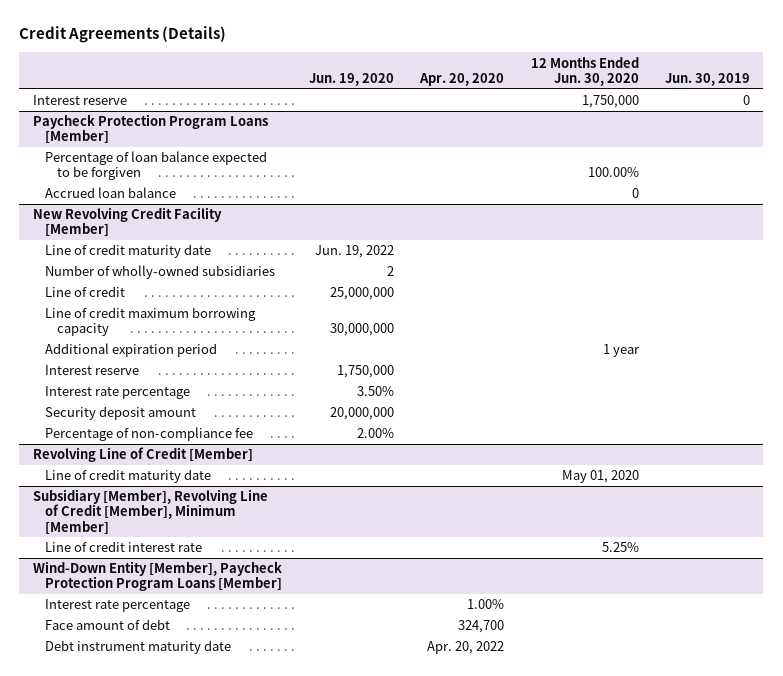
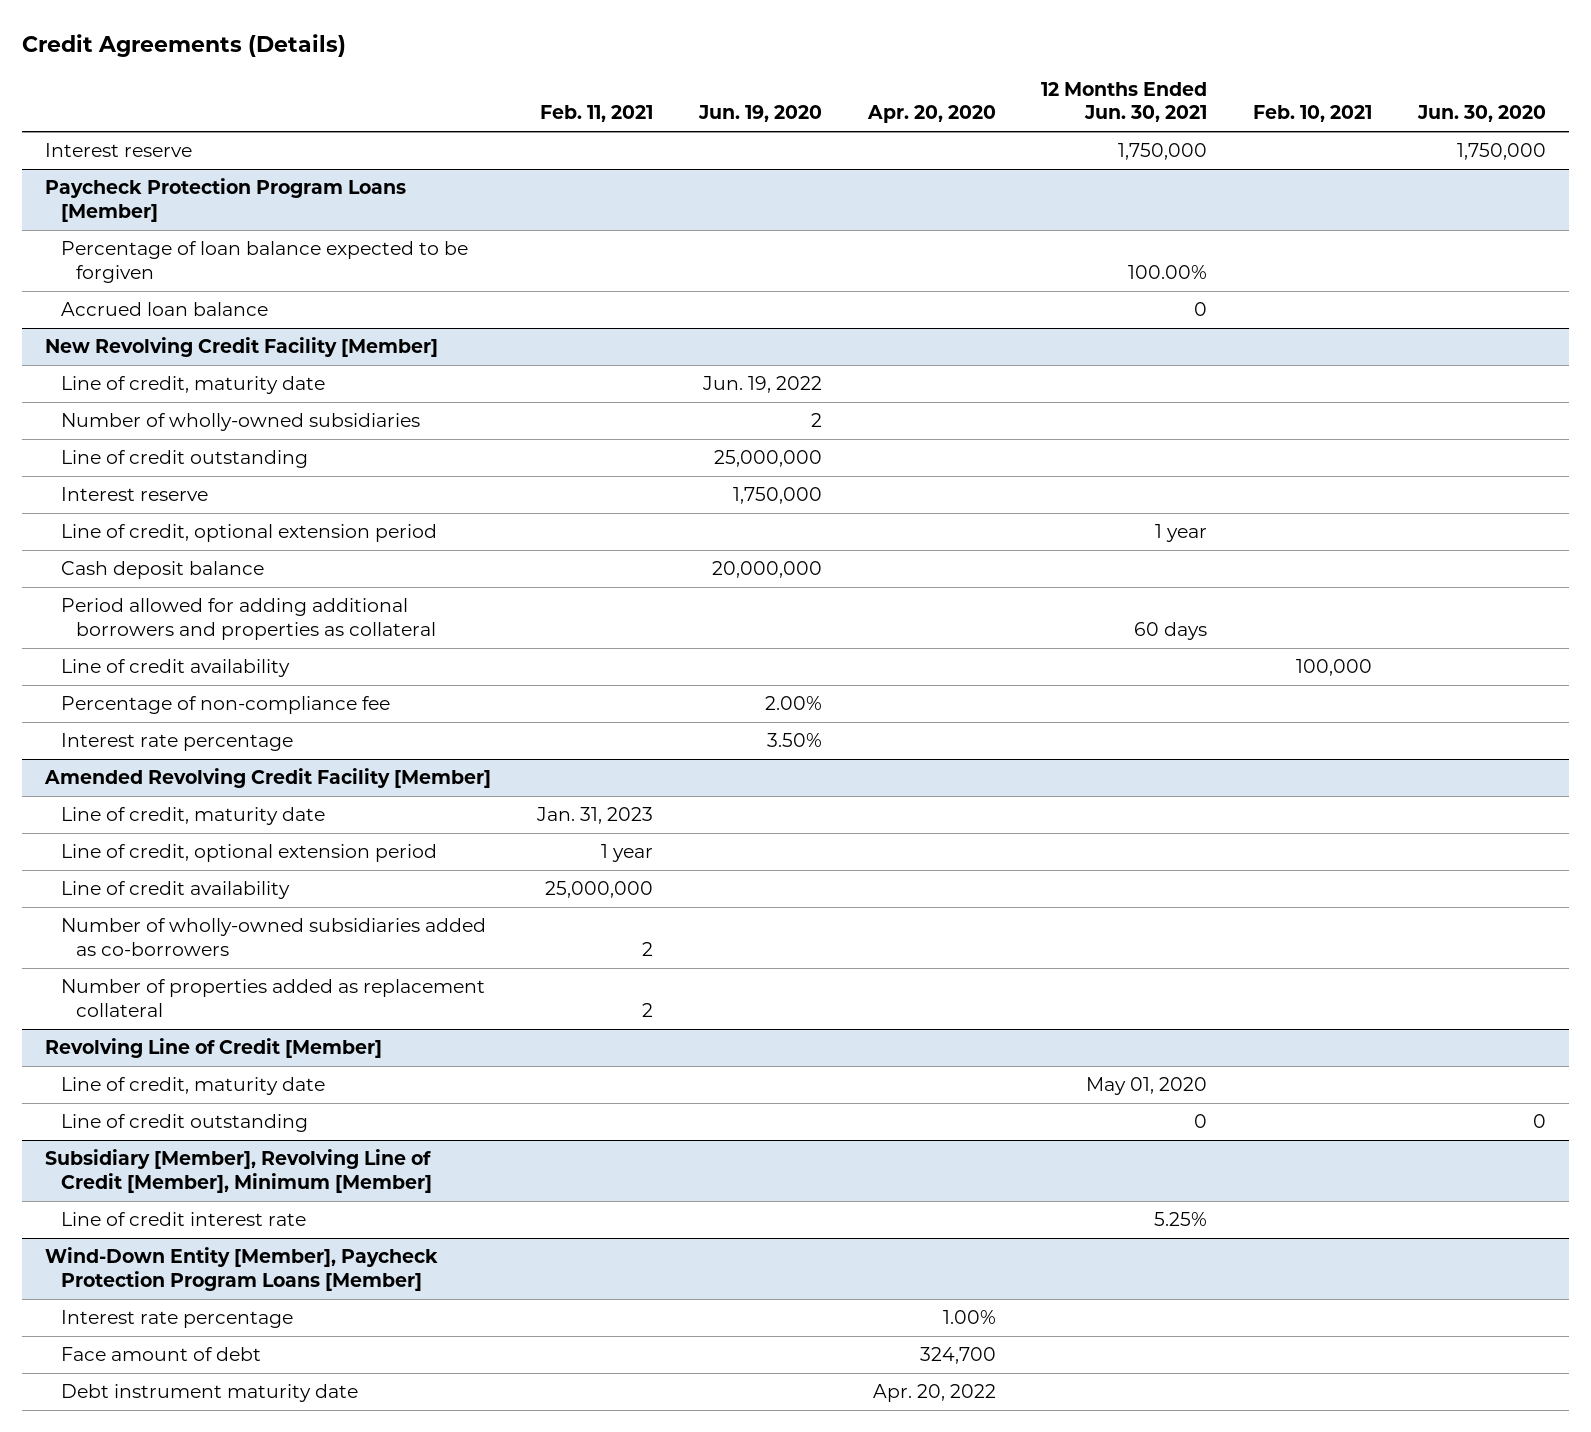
[530,56,639,86] 12 Months Ended Jun. 30, 2020 -> none
[665,72,751,86] Jun. 30, 2019 -> none
none -> [540,105,654,123] Feb. 11, 2021
none -> [1041,82,1208,123] 12 Months Ended Jun. 30, 2021
none -> [1253,105,1373,123] Feb. 10, 2021
none -> [1417,105,1547,123] Jun. 30, 2020
[45,244,212,259] Line of credit maturity date -> [60,376,325,395] Line of credit, maturity date
[45,307,257,337] Line of credit maximum borrowing capacity -> none
[45,343,218,358] Additional expiration period -> none
[45,286,126,298] Line of credit -> [60,450,308,469] Line of credit outstanding
none -> [60,524,437,543] Line of credit, optional extension period
[45,406,197,421] Security deposit amount -> [60,561,264,580] Cash deposit balance
none -> [60,598,437,640] Period allowed for adding additional borrowers and properties as collateral
none -> [60,659,290,678] Line of credit availability
[45,386,191,400] Interest rate percentage -> [60,733,293,752] Interest rate percentage
none -> [44,768,492,789] Amended Revolving Credit Facility [Member]
none -> [60,807,325,826] Line of credit, maturity date
none -> [60,844,437,863] Line of credit, optional extension period
none -> [60,881,290,900] Line of credit availability
none -> [60,918,486,956] Number of wholly-owned subsidiaries added as co-borrowers
none -> [60,979,485,1017] Number of properties added as replacement collateral
[45,469,212,484] Line of credit maturity date -> [60,1077,325,1096] Line of credit, maturity date
none -> [60,1114,308,1133] Line of credit outstanding

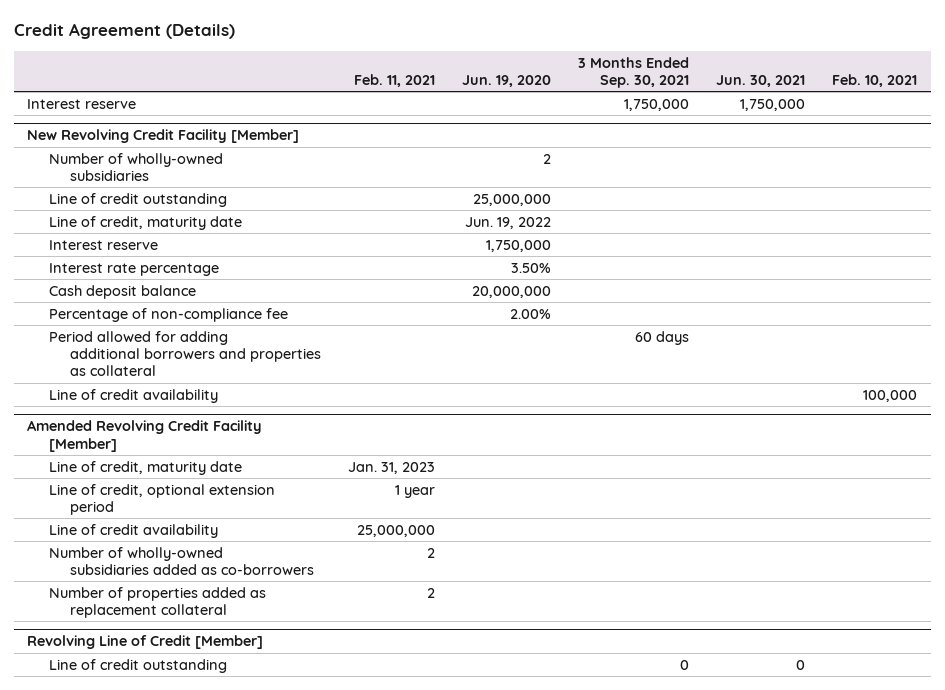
[22,33,347,57] Credit Agreements (Details) -> [13,23,235,40] Credit Agreement (Details)
[866,105,996,124] Apr. 20, 2020 -> none
[1041,82,1208,123] 12 Months Ended Jun. 30, 2021 -> none
[1417,105,1547,123] Jun. 30, 2020 -> none
none -> [578,56,690,88] 3 Months Ended Sep. 30, 2021
none -> [716,74,806,87] Jun. 30, 2021
[45,178,407,222] Paycheck Protection Program Loans [Member] -> none
[60,241,468,283] Percentage of loan balance expected to be forgiven -> none
[60,302,268,317] Accrued loan balance -> none
[60,376,325,395] Line of credit, maturity date -> [48,215,242,230] Line of credit, maturity date
[60,524,437,543] Line of credit, optional extension period -> none
[60,733,293,752] Interest rate percentage -> [48,262,219,276] Interest rate percentage
[60,696,390,715] Percentage of non-compliance fee -> [48,307,288,322] Percentage of non-compliance fee
[60,1077,325,1096] Line of credit, maturity date -> none
[45,1149,432,1193] Subsidiary [Member], Revolving Line of Credit [Member], Minimum [Member] -> none
[60,1212,306,1227] Line of credit interest rate -> none
[45,1247,439,1291] Wind-Down Entity [Member], Paycheck Protection Program Loans [Member] -> none
[60,1310,293,1329] Interest rate percentage -> none
[60,1347,261,1362] Face amount of debt -> none
[60,1384,358,1403] Debt instrument maturity date -> none

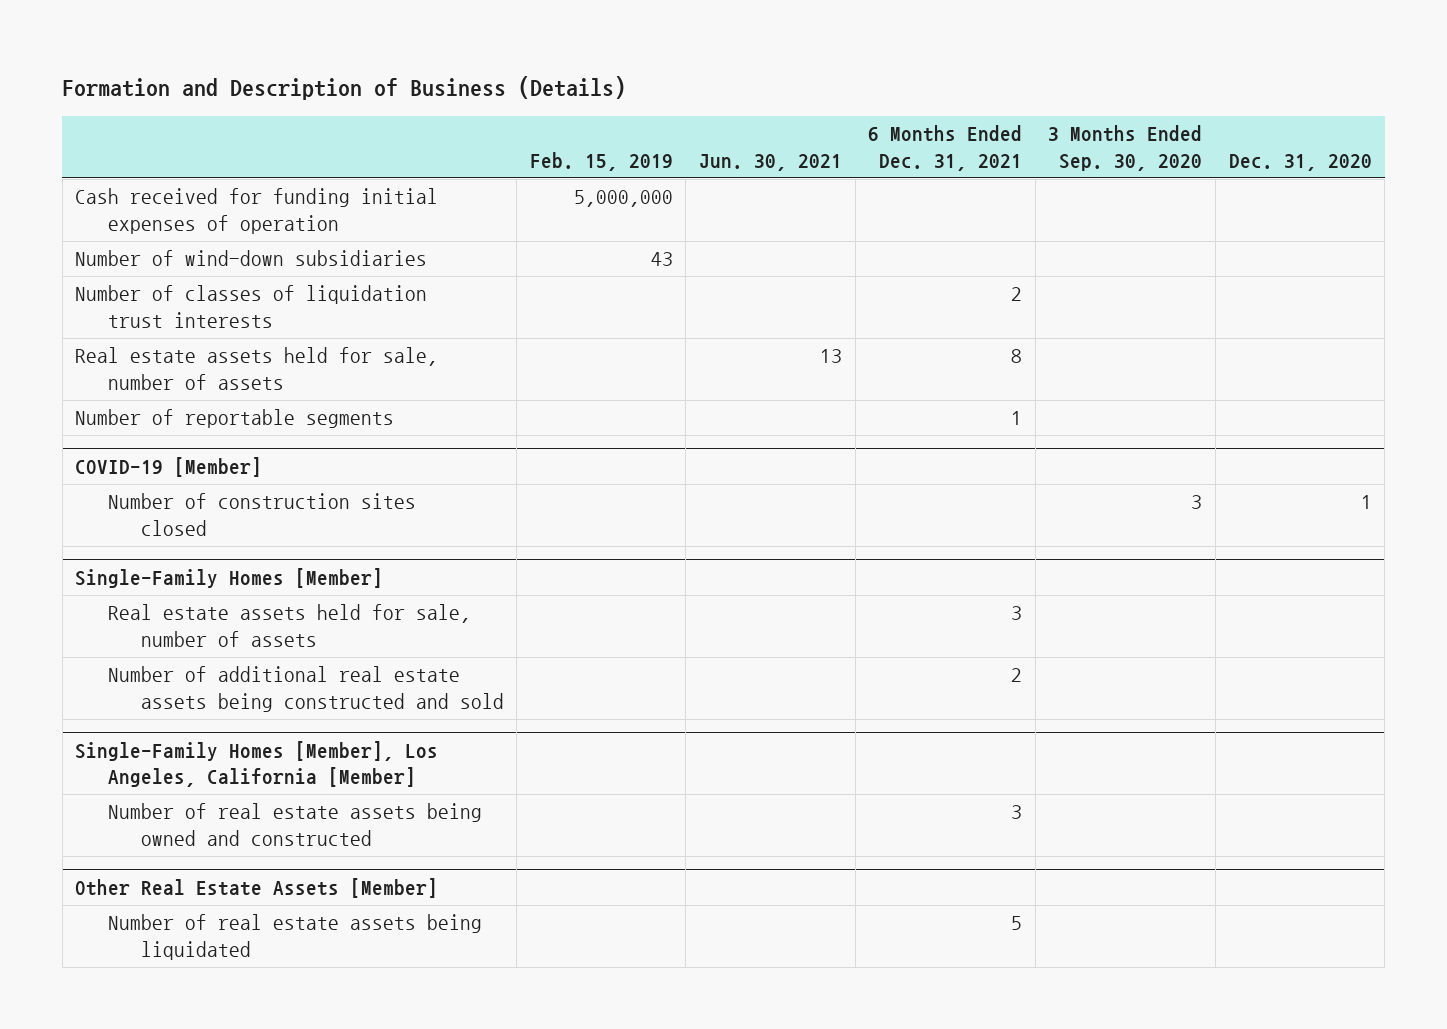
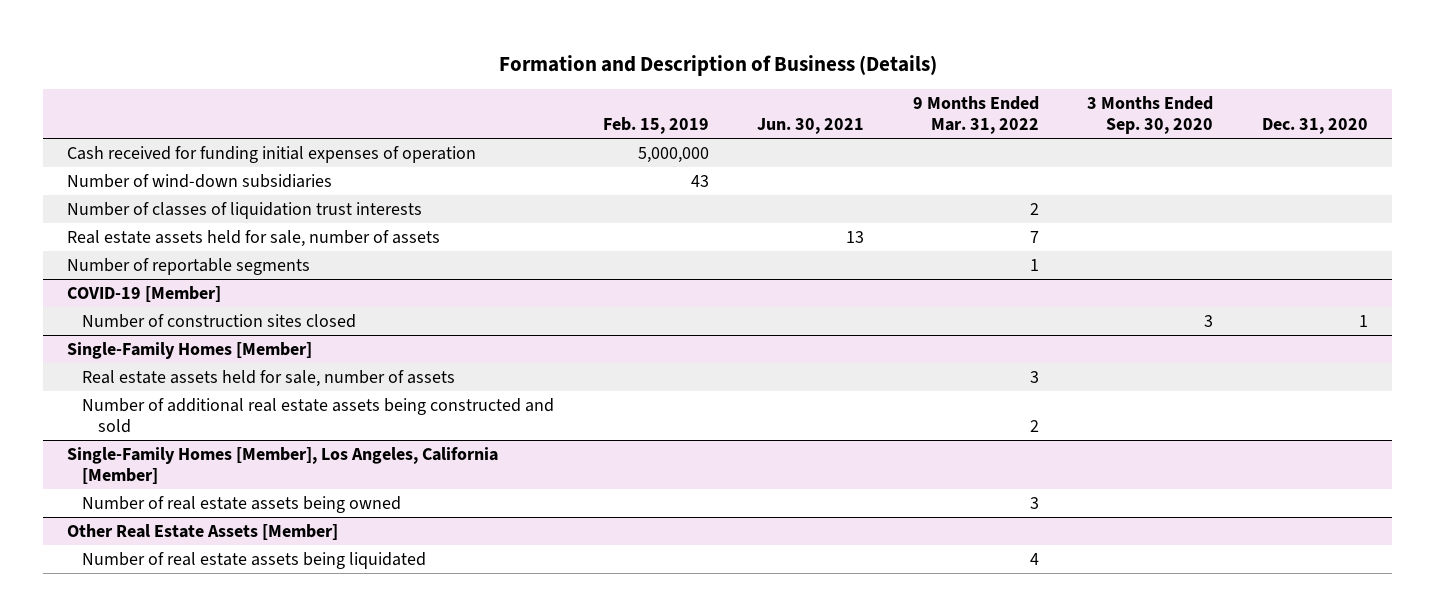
[868,125,1023,171] 6 Months Ended Dec. 31, 2021 -> none
none -> [912,96,1039,135] 9 Months Ended Mar. 31, 2022
[107,803,482,846] Number of real estate assets being owned and constructed -> [82,495,402,513] Number of real estate assets being owned

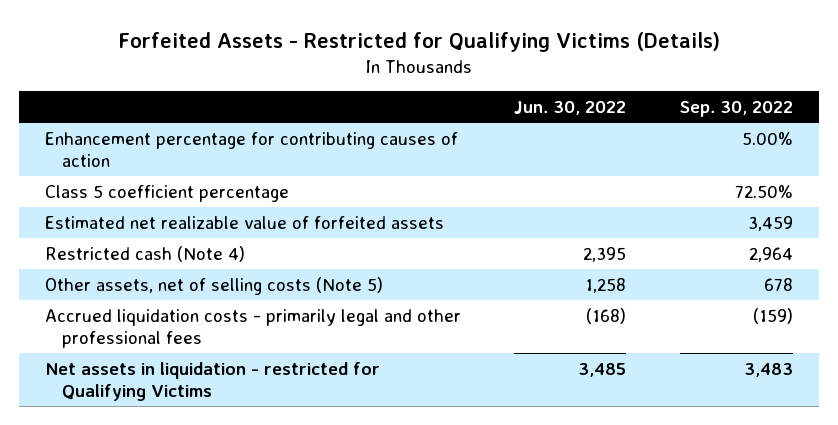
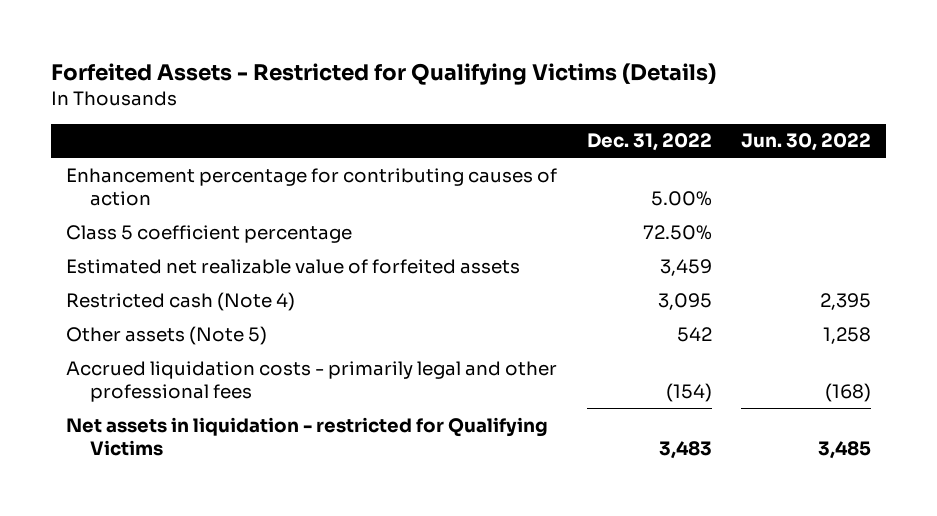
[679,101,793,118] Sep. 30, 2022 -> none
none -> [586,133,712,152] Dec. 31, 2022
[45,276,384,295] Other assets, net of selling costs (Note 5) -> [65,325,267,345] Other assets (Note 5)

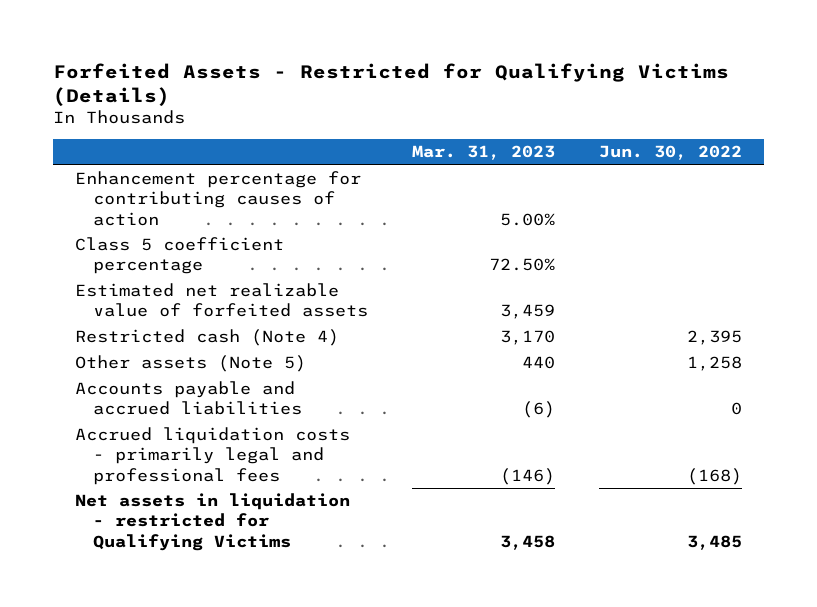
[586,133,712,152] Dec. 31, 2022 -> none
none -> [411,145,555,161] Mar. 31, 2023
none -> [75,381,303,416] Accounts payable and accrued liabilities
[65,360,557,402] Accrued liquidation costs - primarily legal and other professional fees -> [75,427,351,485] Accrued liquidation costs - primarily legal and professional fees

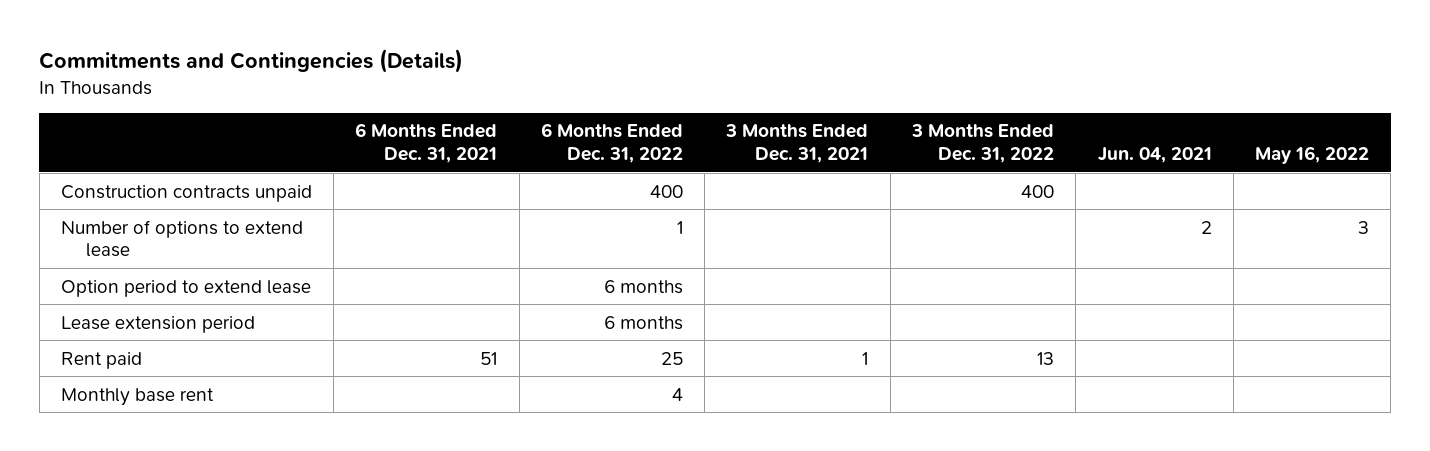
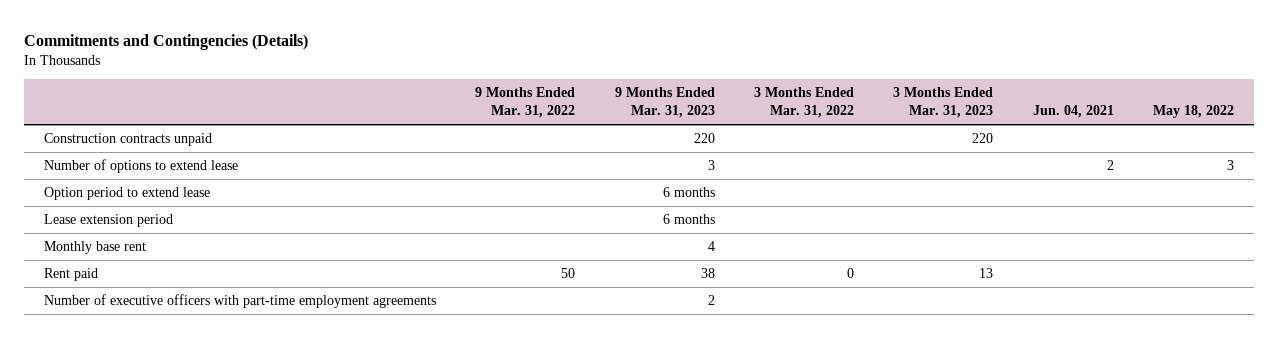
[355,123,498,164] 6 Months Ended Dec. 31, 2021 -> none
[540,123,683,164] 6 Months Ended Dec. 31, 2022 -> none
[725,124,869,164] 3 Months Ended Dec. 31, 2021 -> none
[911,124,1055,164] 3 Months Ended Dec. 31, 2022 -> none
[1255,146,1370,165] May 16, 2022 -> none
none -> [475,87,576,119] 9 Months Ended Mar. 31, 2022
none -> [614,87,715,119] 9 Months Ended Mar. 31, 2023
none -> [753,87,854,119] 3 Months Ended Mar. 31, 2022
none -> [893,87,994,119] 3 Months Ended Mar. 31, 2023
none -> [1153,105,1235,119] May 18, 2022
[60,351,142,369] Rent paid -> [43,268,98,282] Rent paid
none -> [43,294,436,309] Number of executive officers with part-time employment agreements

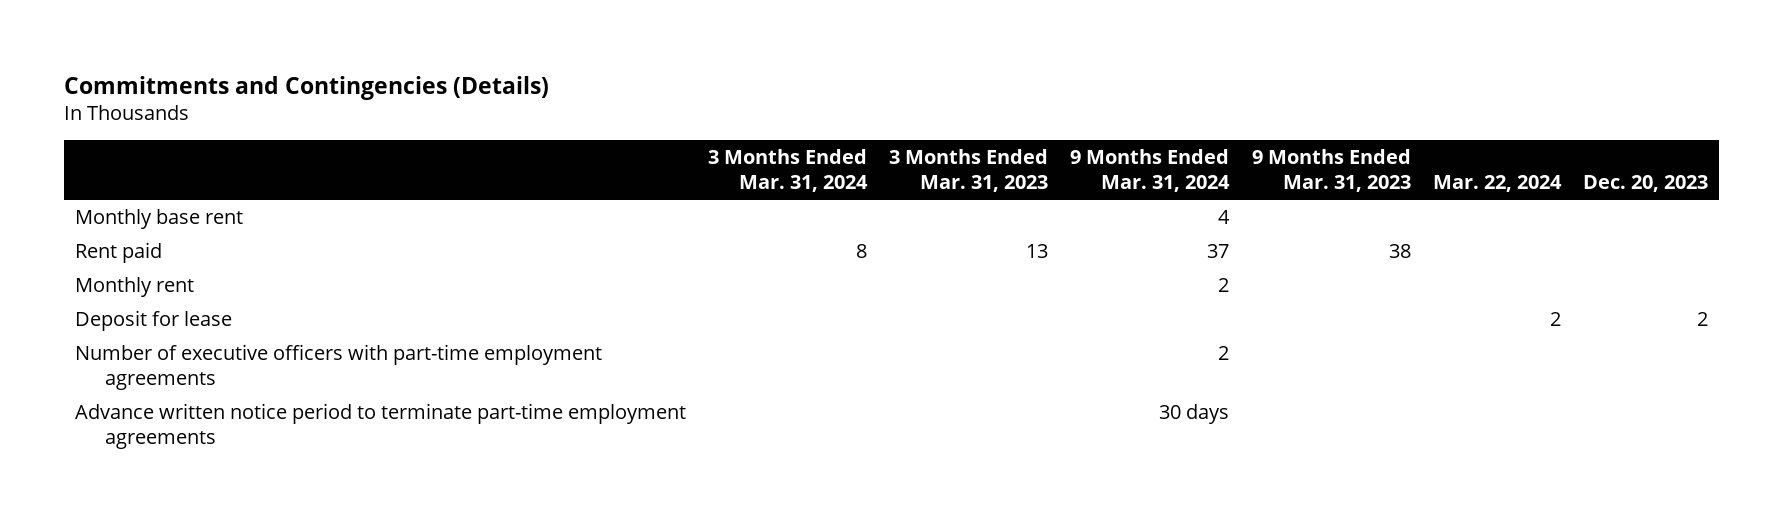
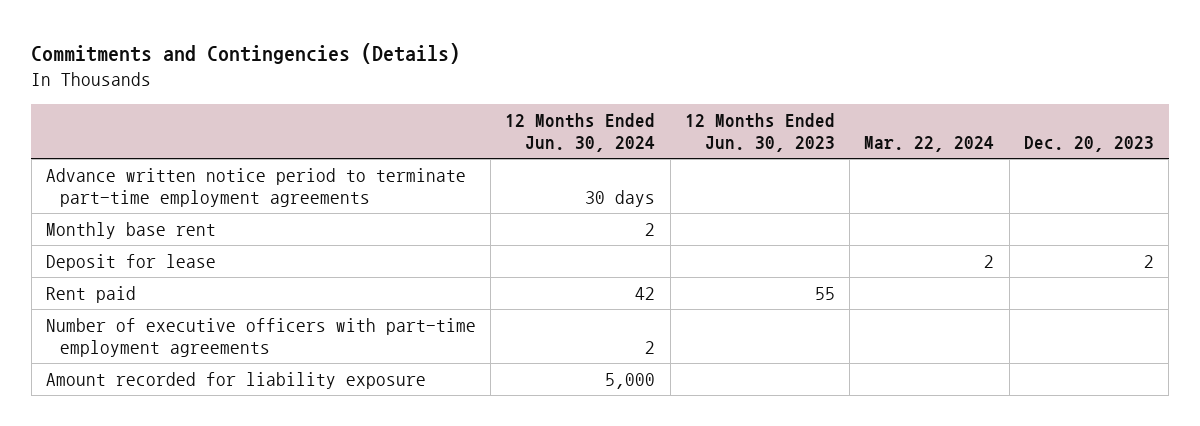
[708,148,869,193] 3 Months Ended Mar. 31, 2024 -> none
[889,148,1049,193] 3 Months Ended Mar. 31, 2023 -> none
[1070,148,1231,193] 9 Months Ended Mar. 31, 2024 -> none
[1251,148,1411,193] 9 Months Ended Mar. 31, 2023 -> none
none -> [505,112,656,153] 12 Months Ended Jun. 30, 2024
none -> [684,112,835,153] 12 Months Ended Jun. 30, 2023
[74,403,686,450] Advance written notice period to terminate part-time employment agreements -> [46,167,467,208] Advance written notice period to terminate part-time employment agreements
[74,277,194,298] Monthly rent -> none
[74,242,162,264] Rent paid -> [46,285,137,303] Rent paid
none -> [46,371,427,389] Amount recorded for liability exposure

